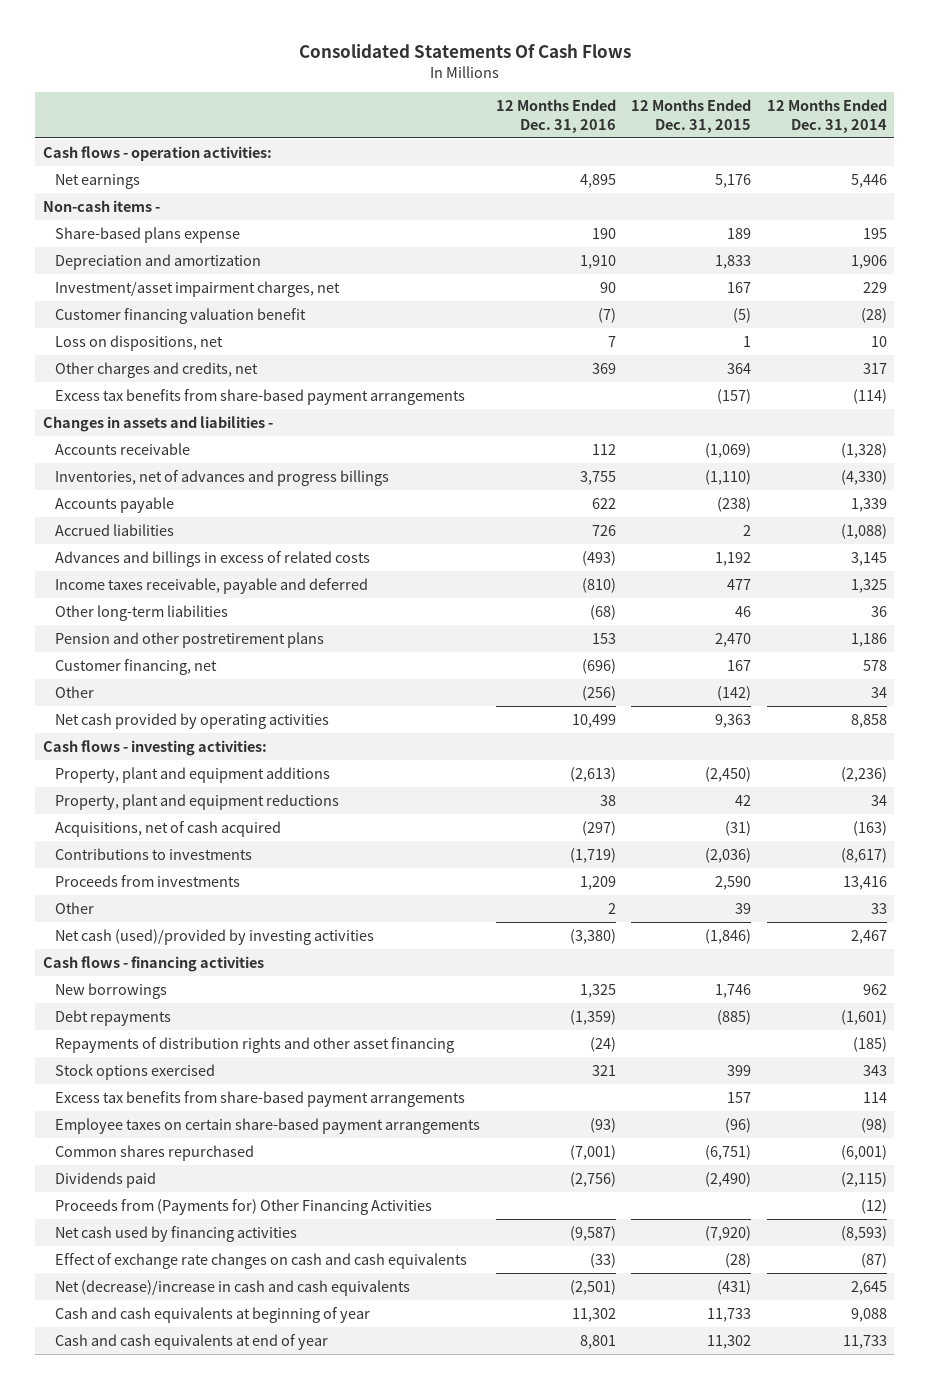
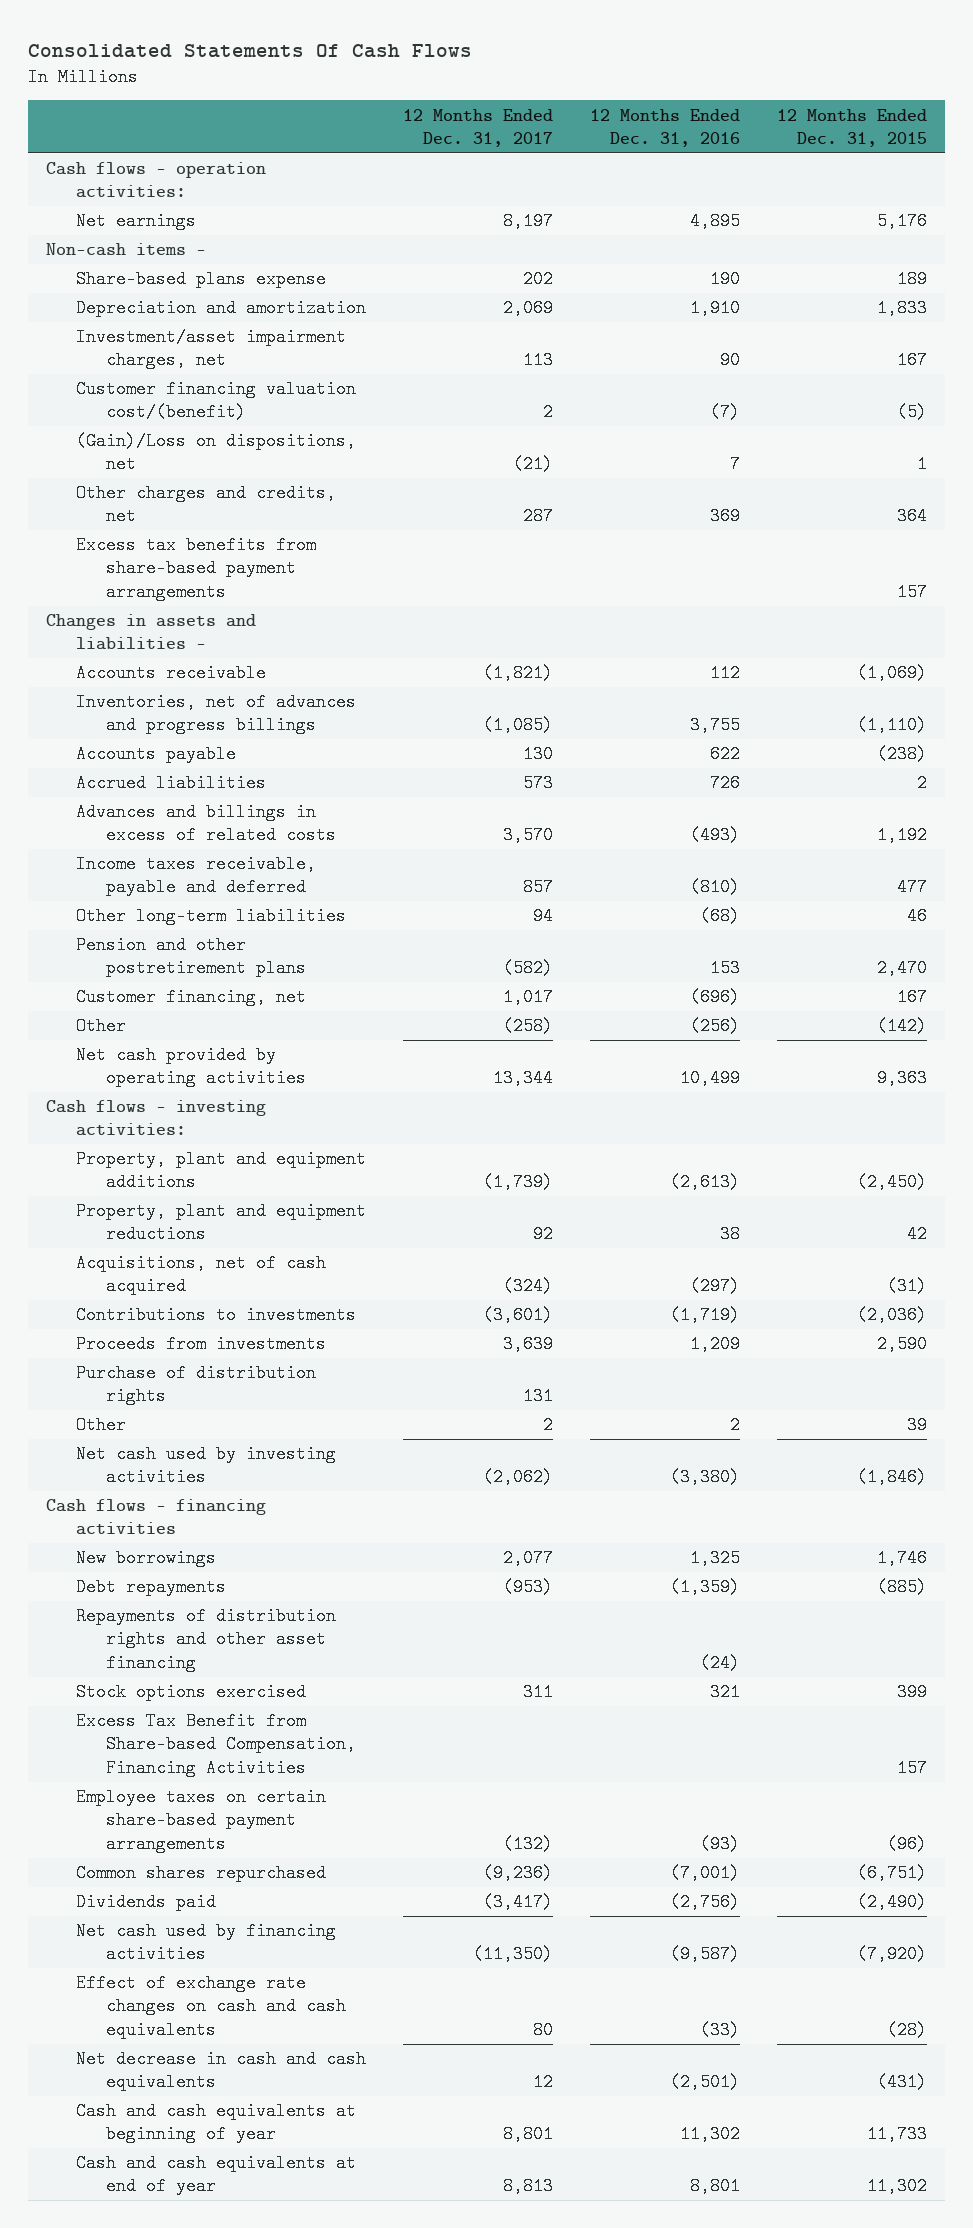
[766,99,887,133] 12 Months Ended Dec. 31, 2014 -> none
none -> [402,108,553,147] 12 Months Ended Dec. 31, 2017
[55,307,307,324] Customer financing valuation benefit -> [75,380,356,422] Customer financing valuation cost/(benefit)
[55,334,224,351] Loss on dispositions, net -> [75,432,356,474] (Gain)/Loss on dispositions, net
[55,388,466,405] Excess tax benefits from share-based payment arrangements -> none
[55,1090,466,1107] Excess tax benefits from share-based payment arrangements -> [75,536,316,601] Excess tax benefits from share-based payment arrangements
none -> [75,1364,316,1406] Purchase of distribution rights
[55,928,375,945] Net cash (used)/provided by investing activities -> [75,1445,336,1487] Net cash used by investing activities
none -> [75,1712,356,1777] Excess Tax Benefit from Share-based Compensation, Financing Activities
[55,1198,433,1215] Proceeds from (Payments for) Other Financing Activities -> none
[55,1279,411,1296] Net (decrease)/increase in cash and cash equivalents -> [75,2050,366,2092] Net decrease in cash and cash equivalents

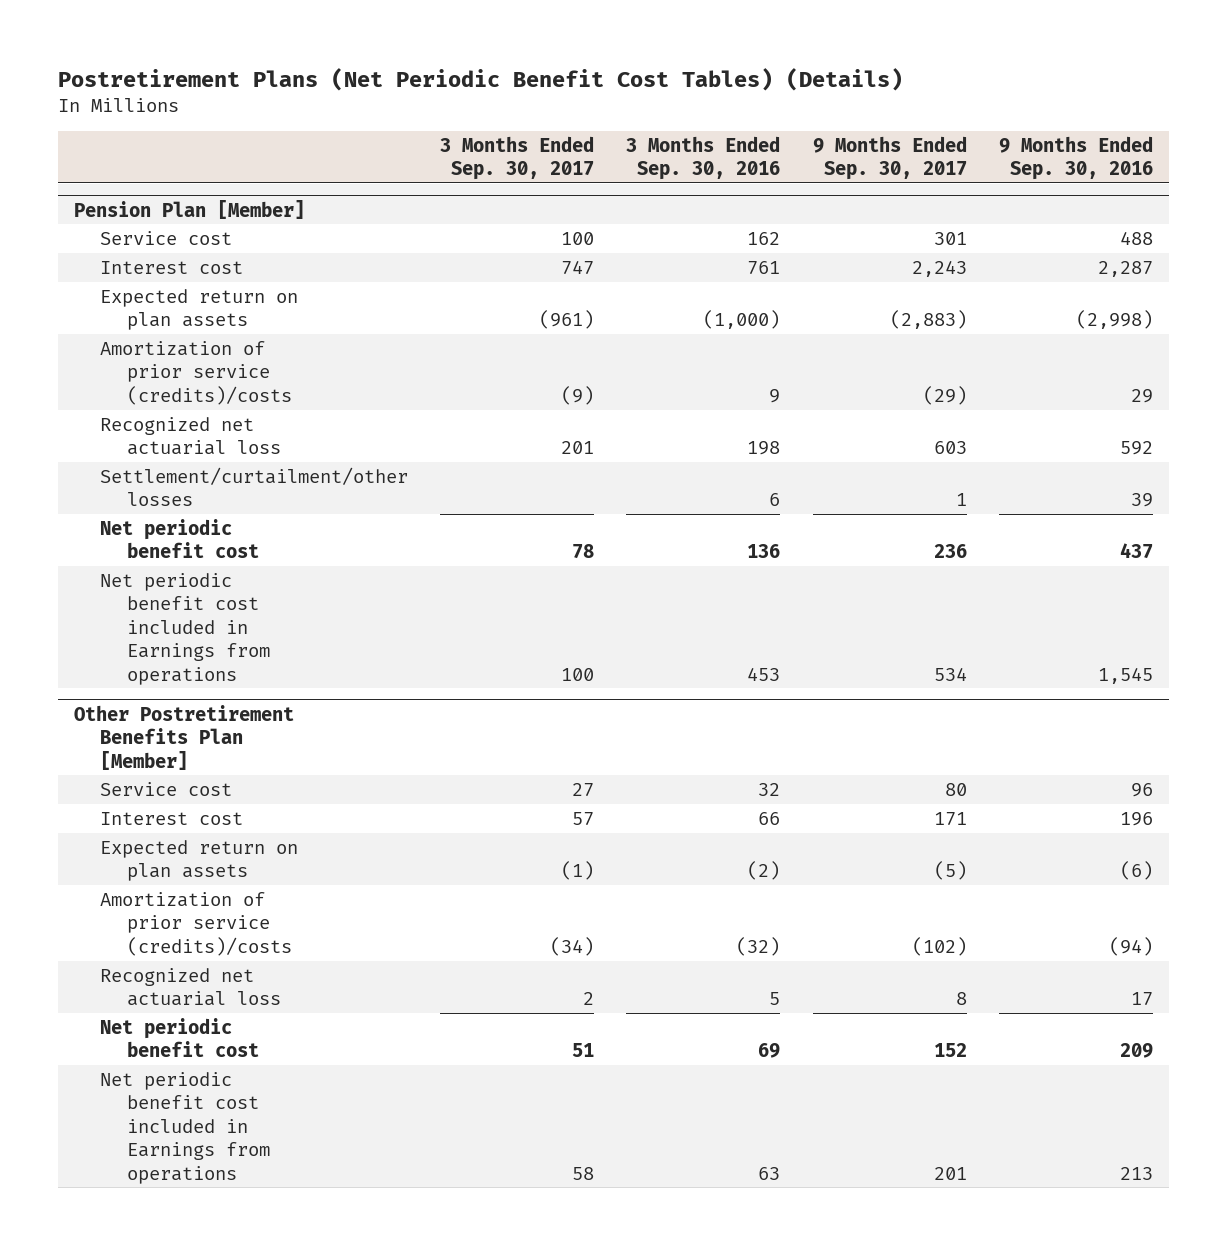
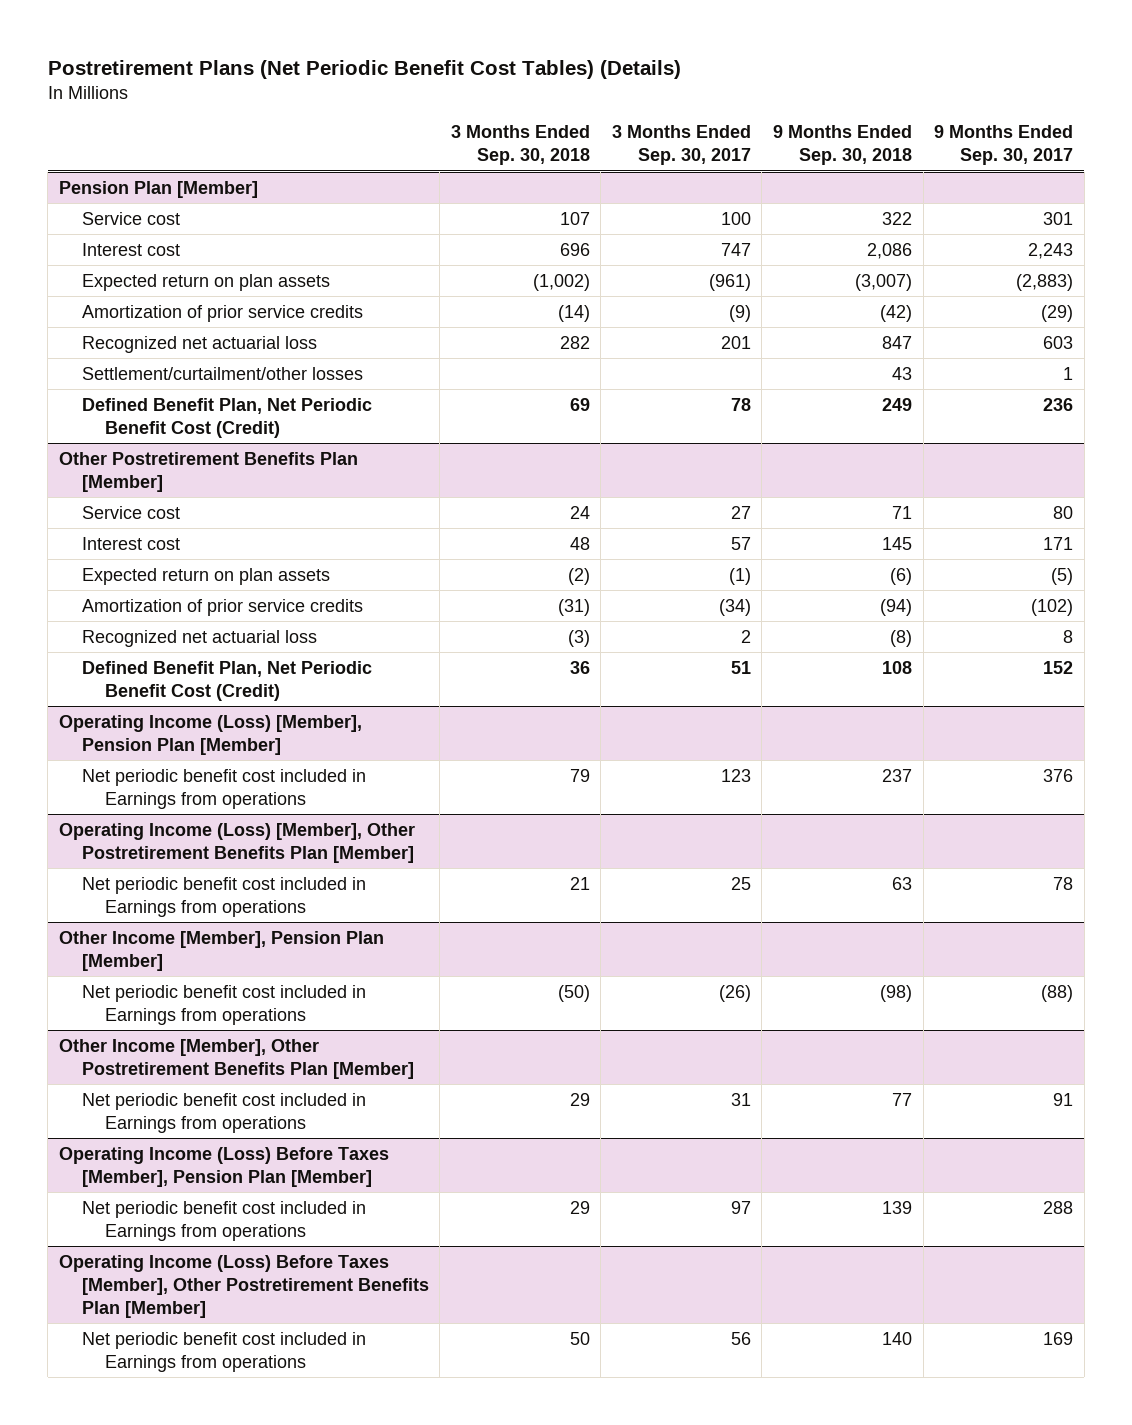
[626,135,781,181] 3 Months Ended Sep. 30, 2016 -> none
[998,135,1153,181] 9 Months Ended Sep. 30, 2016 -> none
none -> [450,125,590,166] 3 Months Ended Sep. 30, 2018
none -> [772,125,912,166] 9 Months Ended Sep. 30, 2018
[100,340,292,405] Amortization of prior service (credits)/costs -> [81,304,363,322] Amortization of prior service credits
[100,572,270,685] Net periodic benefit cost included in Earnings from operations -> none
[100,518,259,559] Net periodic benefit cost -> [81,397,372,438] Defined Benefit Plan, Net Periodic Benefit Cost (Credit)
[100,891,292,956] Amortization of prior service (credits)/costs -> [81,598,363,616] Amortization of prior service credits
[100,1017,259,1058] Net periodic benefit cost -> [81,660,372,701] Defined Benefit Plan, Net Periodic Benefit Cost (Credit)
none -> [58,714,362,755] Operating Income (Loss) [Member], Pension Plan [Member]
[572,1166,595,1180] 58 -> [720,768,751,782] 123
[933,1166,967,1180] 201 -> [1043,768,1074,782] 376
none -> [58,822,415,863] Operating Income (Loss) [Member], Other Postretirement Benefits Plan [Member]
none -> [81,876,366,917] Net periodic benefit cost included in Earnings from operations
none -> [58,930,384,971] Other Income [Member], Pension Plan [Member]
none -> [81,984,366,1025] Net periodic benefit cost included in Earnings from operations
none -> [58,1038,414,1079] Other Income [Member], Other Postretirement Benefits Plan [Member]
none -> [81,1092,366,1133] Net periodic benefit cost included in Earnings from operations
none -> [58,1146,389,1187] Operating Income (Loss) Before Taxes [Member], Pension Plan [Member]
none -> [81,1200,366,1241] Net periodic benefit cost included in Earnings from operations
none -> [58,1254,429,1318] Operating Income (Loss) Before Taxes [Member], Other Postretirement Benefits Plan [Member]
none -> [81,1331,366,1372] Net periodic benefit cost included in Earnings from operations

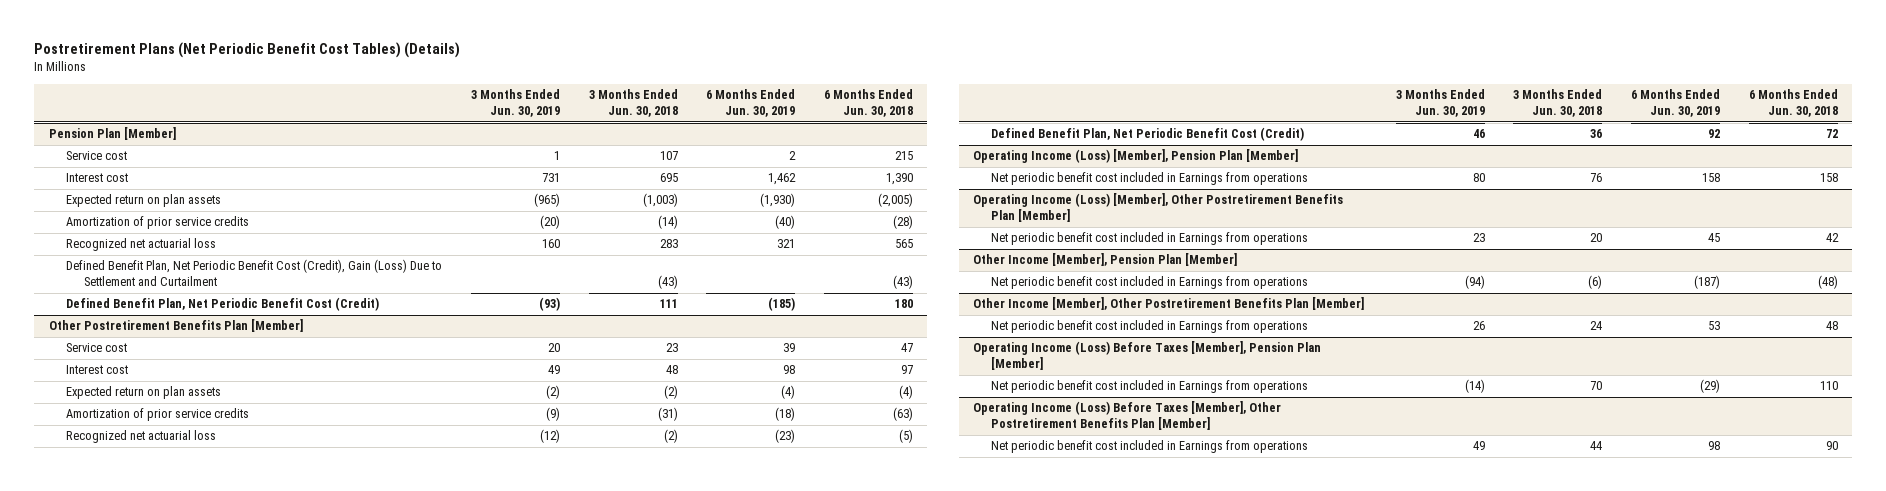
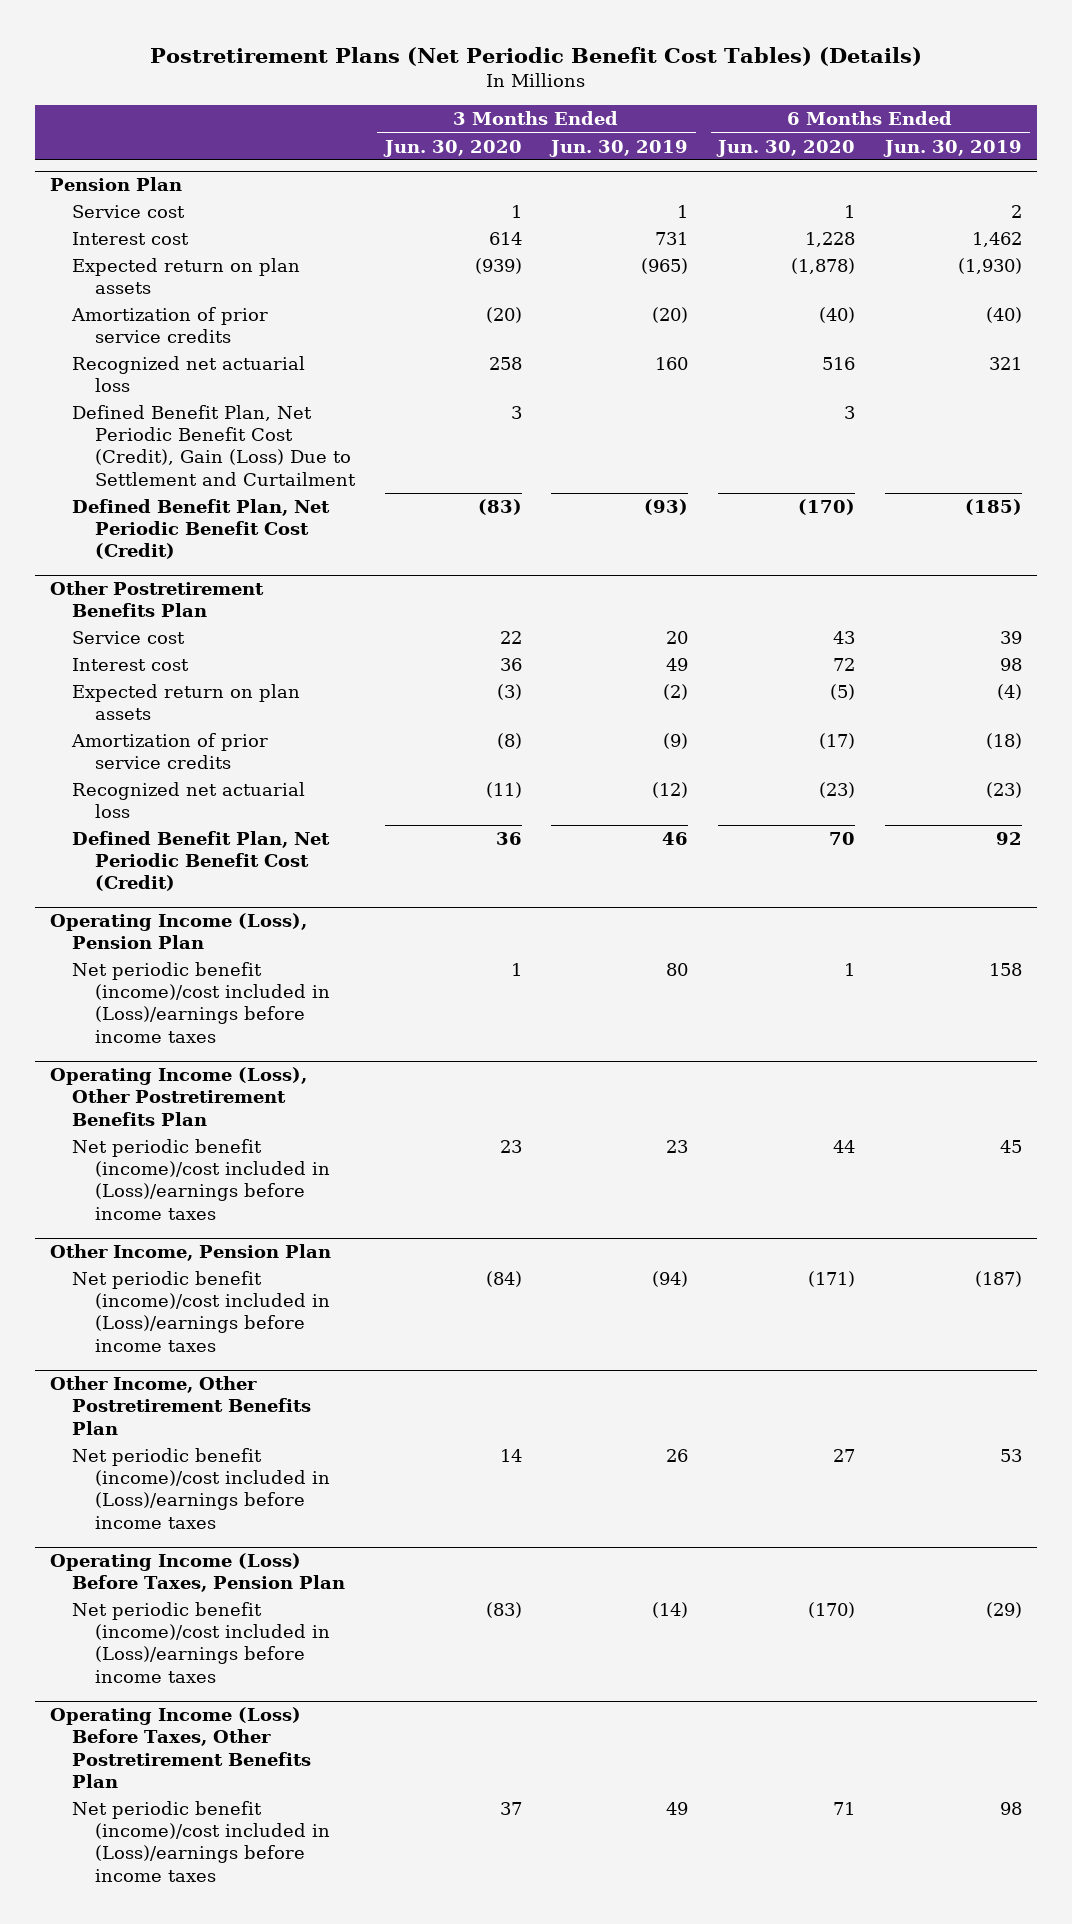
[588,89,678,118] 3 Months Ended Jun. 30, 2018 -> none
[823,89,913,118] 6 Months Ended Jun. 30, 2018 -> none
none -> [382,139,522,157] Jun. 30, 2020
none -> [716,139,856,157] Jun. 30, 2020
[48,127,176,141] Pension Plan [Member] -> [50,177,183,192] Pension Plan
[48,319,303,333] Other Postretirement Benefits Plan [Member] -> [50,581,265,618] Other Postretirement Benefits Plan
[973,149,1299,164] Operating Income (Loss) [Member], Pension Plan [Member] -> [50,913,308,950] Operating Income (Loss), Pension Plan
[990,172,1308,186] Net periodic benefit cost included in Earnings from operations -> [72,962,330,1043] Net periodic benefit (income)/cost included in (Loss)/earnings before income taxes
[973,193,1344,223] Operating Income (Loss) [Member], Other Postretirement Benefits Plan [Member] -> [50,1067,308,1126] Operating Income (Loss), Other Postretirement Benefits Plan
[990,232,1308,246] Net periodic benefit cost included in Earnings from operations -> [72,1139,330,1220] Net periodic benefit (income)/cost included in (Loss)/earnings before income taxes
[973,253,1238,267] Other Income [Member], Pension Plan [Member] -> [50,1244,332,1262] Other Income, Pension Plan
[990,276,1308,290] Net periodic benefit cost included in Earnings from operations -> [72,1271,330,1352] Net periodic benefit (income)/cost included in (Loss)/earnings before income taxes
[973,297,1365,311] Other Income [Member], Other Postretirement Benefits Plan [Member] -> [50,1376,312,1435] Other Income, Other Postretirement Benefits Plan
[990,320,1308,334] Net periodic benefit cost included in Earnings from operations -> [72,1448,330,1529] Net periodic benefit (income)/cost included in (Loss)/earnings before income taxes
[973,341,1322,371] Operating Income (Loss) Before Taxes [Member], Pension Plan [Member] -> [50,1553,346,1593] Operating Income (Loss) Before Taxes, Pension Plan
[990,380,1308,394] Net periodic benefit cost included in Earnings from operations -> [72,1602,330,1683] Net periodic benefit (income)/cost included in (Loss)/earnings before income taxes
[973,401,1282,431] Operating Income (Loss) Before Taxes [Member], Other Postretirement Benefits Plan [Member] -> [50,1707,312,1788] Operating Income (Loss) Before Taxes, Other Postretirement Benefits Plan
[990,440,1308,454] Net periodic benefit cost included in Earnings from operations -> [72,1801,330,1882] Net periodic benefit (income)/cost included in (Loss)/earnings before income taxes

